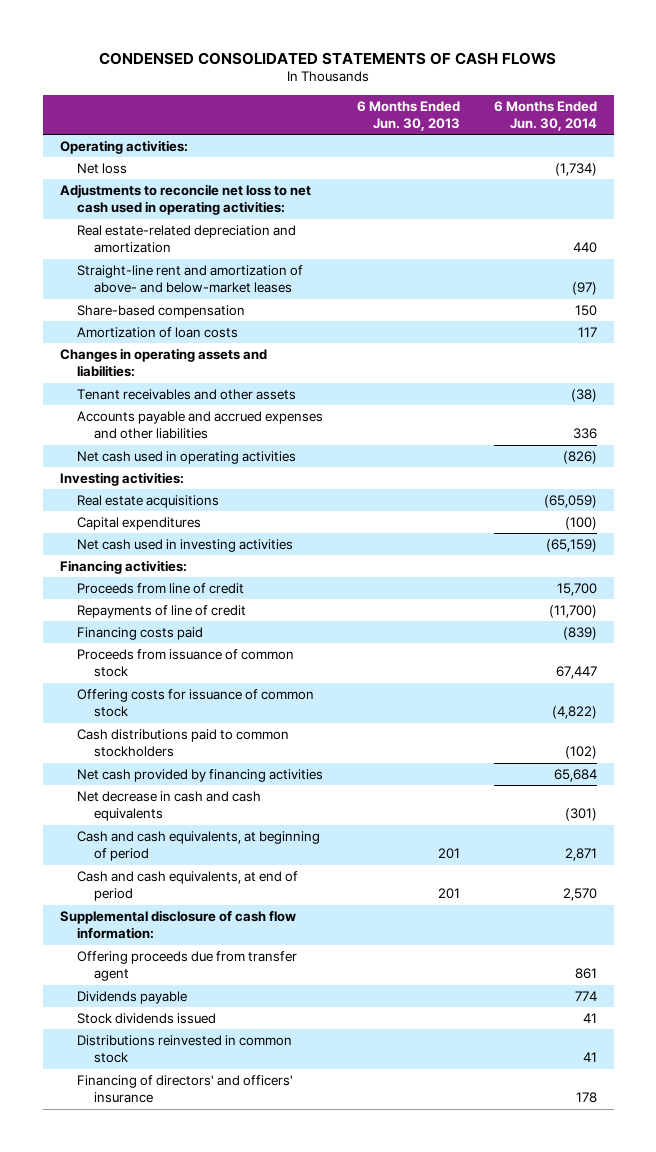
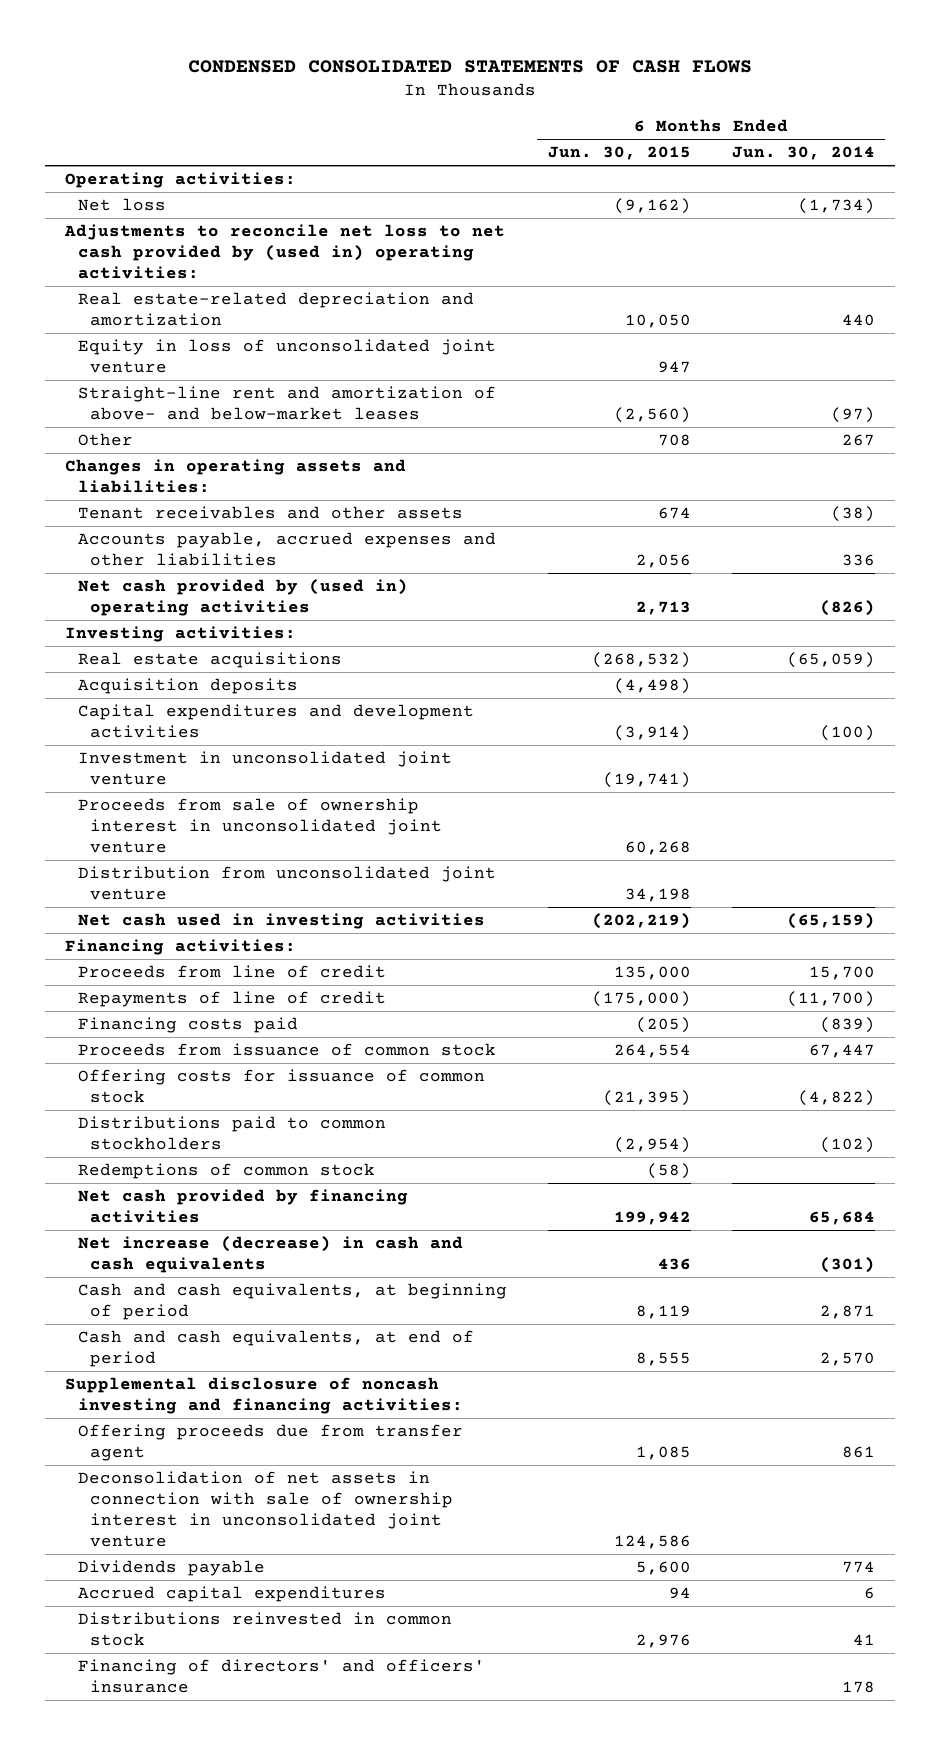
[356,100,460,131] 6 Months Ended Jun. 30, 2013 -> none
none -> [547,146,691,161] Jun. 30, 2015
[59,183,311,216] Adjustments to reconcile net loss to net cash used in operating activities: -> [64,224,506,280] Adjustments to reconcile net loss to net cash provided by (used in) operating activities:
none -> [77,339,496,374] Equity in loss of unconsolidated joint venture
[76,304,245,318] Share-based compensation -> none
[76,326,238,338] Amortization of loan costs -> none
none -> [77,433,133,447] Other
[76,410,323,440] Accounts payable and accrued expenses and other liabilities -> [77,532,496,567] Accounts payable, accrued expenses and other liabilities
[76,450,296,464] Net cash used in operating activities -> [77,579,408,617] Net cash provided by (used in) operating activities
none -> [77,678,298,695] Acquisition deposits
[76,516,201,530] Capital expenditures -> [77,704,474,739] Capital expenditures and development activities
none -> [77,751,452,786] Investment in unconsolidated joint venture
none -> [77,798,443,854] Proceeds from sale of ownership interest in unconsolidated joint venture
none -> [77,866,496,901] Distribution from unconsolidated joint venture
[76,728,289,758] Cash distributions paid to common stockholders -> [77,1116,386,1151] Distributions paid to common stockholders
none -> [77,1163,375,1180] Redemptions of common stock
[76,790,261,822] Net decrease in cash and cash equivalents -> [77,1236,463,1274] Net increase (decrease) in cash and cash equivalents
[59,909,296,940] Supplemental disclosure of cash flow information: -> [65,1377,463,1415] Supplemental disclosure of noncash investing and financing activities:
none -> [77,1471,454,1548] Deconsolidation of net assets in connection with sale of ownership interest in unconsolidated joint venture
[76,1012,216,1024] Stock dividends issued -> none
none -> [77,1586,386,1603] Accrued capital expenditures

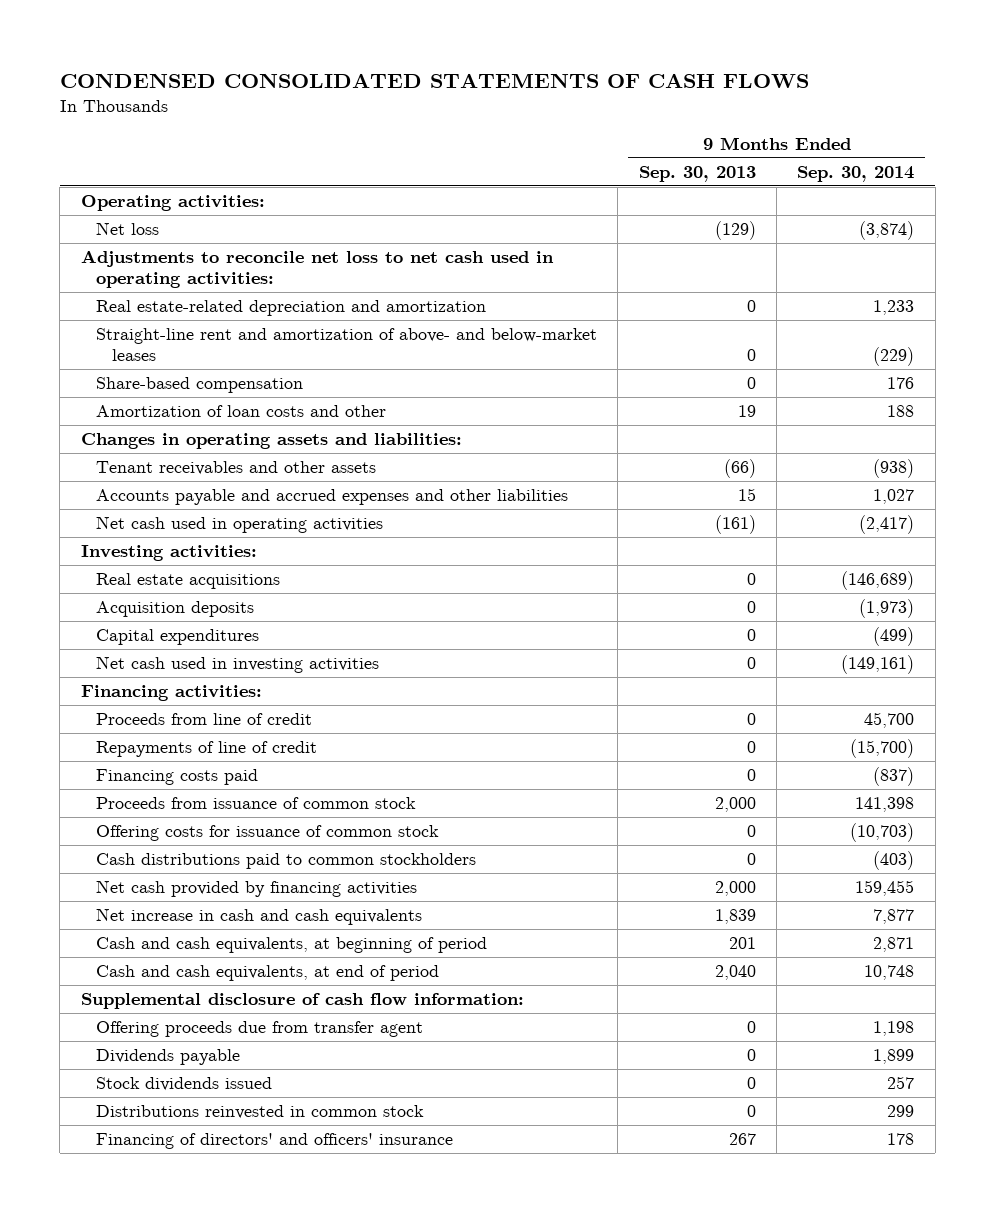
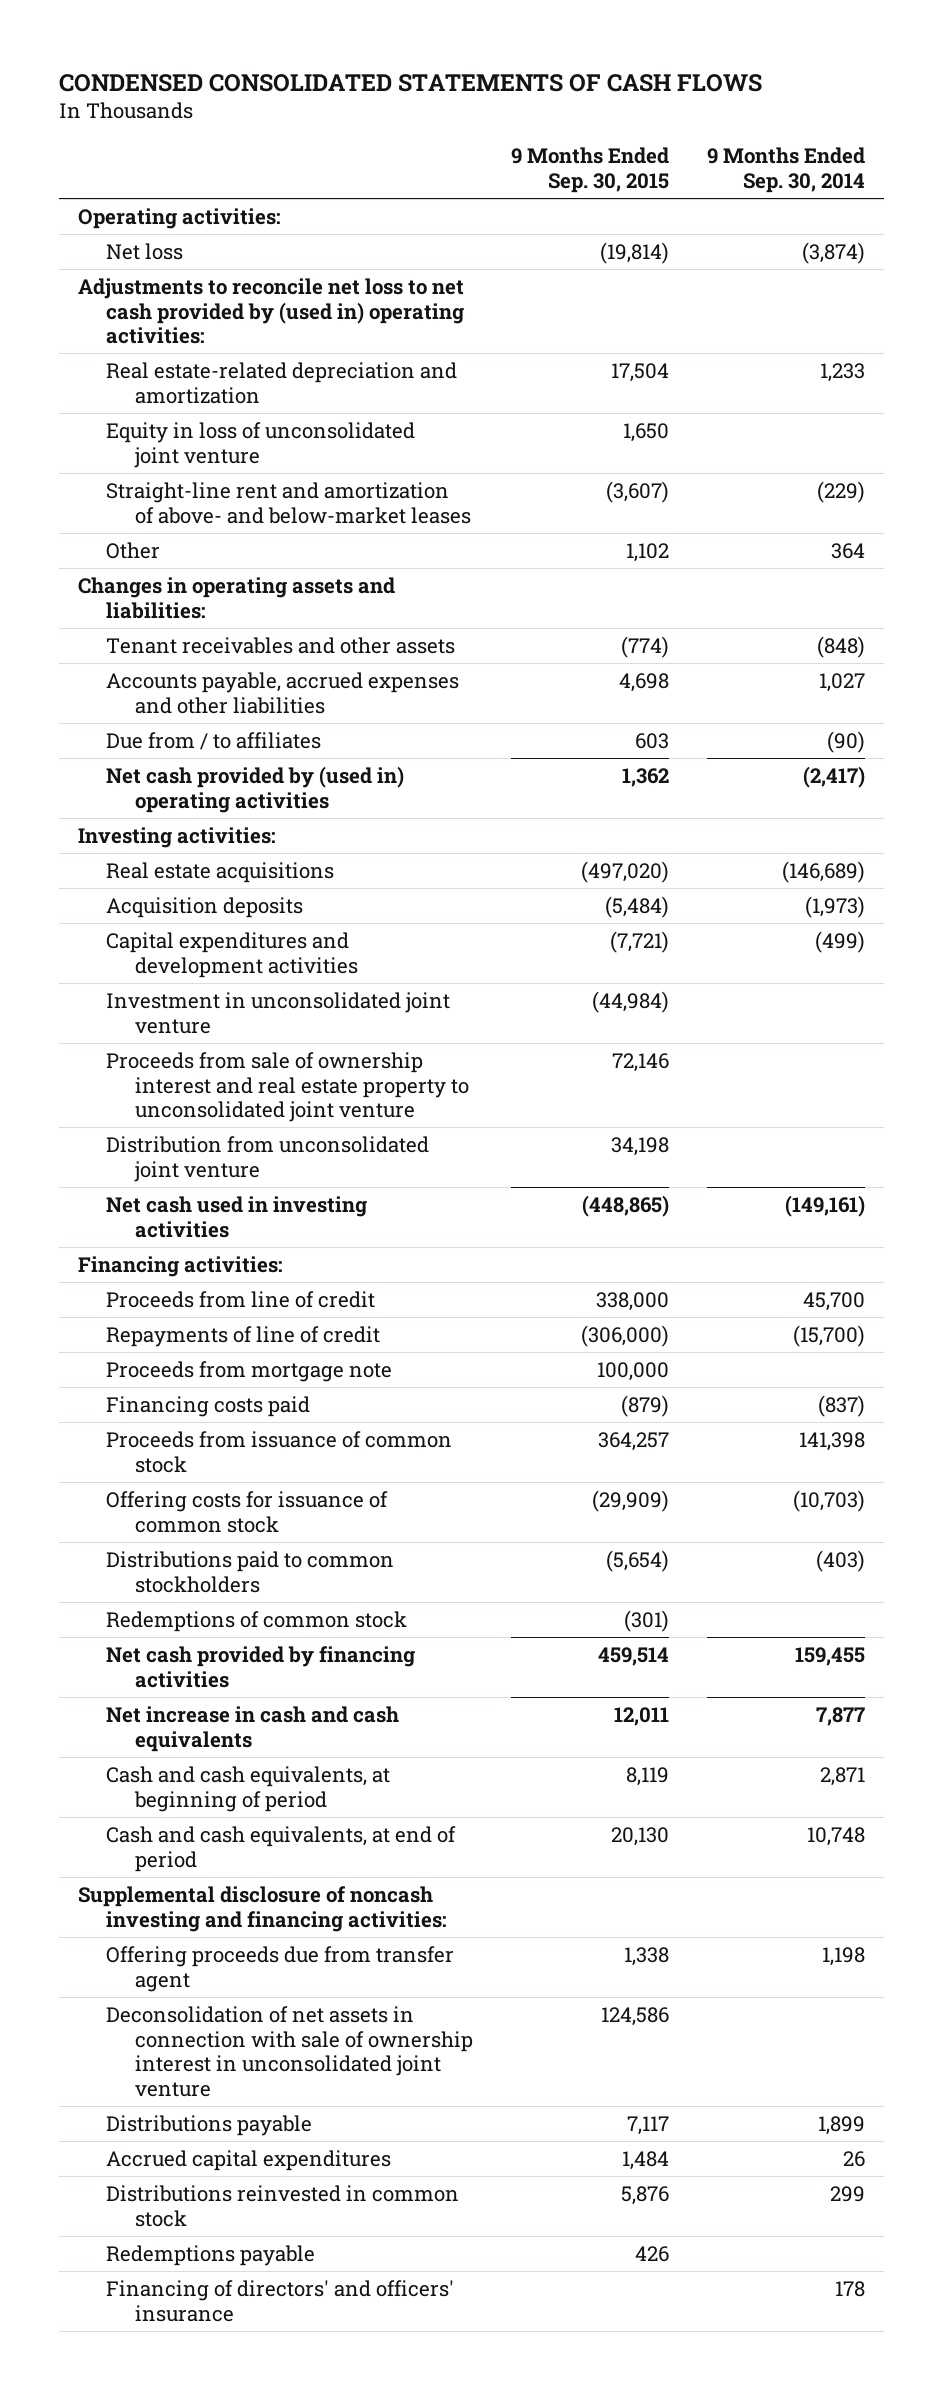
[638,166,756,183] Sep. 30, 2013 -> none
none -> [510,147,669,194] 9 Months Ended Sep. 30, 2015
[80,250,554,289] Adjustments to reconcile net loss to net cash used in operating activities: -> [77,277,465,345] Adjustments to reconcile net loss to net cash provided by (used in) operating activities:
none -> [106,421,416,468] Equity in loss of unconsolidated joint venture
[96,377,304,394] Share-based compensation -> none
[96,405,387,418] Amortization of loan costs and other -> none
none -> [106,541,161,559] Other
[873,459,915,479] (938) -> [816,635,865,658] (848)
[96,489,569,506] Accounts payable and accrued expenses and other liabilities -> [106,671,460,714] Accounts payable, accrued expenses and other liabilities
none -> [106,731,322,750] Due from / to affiliates
[96,516,384,534] Net cash used in operating activities -> [106,765,405,813] Net cash provided by (used in) operating activities
[96,629,260,646] Capital expenditures -> [106,931,358,978] Capital expenditures and development activities
none -> [106,991,451,1034] Investment in unconsolidated joint venture
none -> [106,1051,469,1123] Proceeds from sale of ownership interest and real estate property to unconsolidated joint venture
none -> [106,1135,430,1182] Distribution from unconsolidated joint venture
none -> [106,1360,393,1382] Proceeds from mortgage note
[96,853,477,870] Cash distributions paid to common stockholders -> [106,1550,395,1593] Distributions paid to common stockholders
none -> [106,1610,408,1632] Redemptions of common stock
[80,993,524,1010] Supplemental disclosure of cash flow information: -> [77,1885,448,1932] Supplemental disclosure of noncash investing and financing activities:
[96,1077,273,1092] Stock dividends issued -> none
none -> [106,2005,473,2098] Deconsolidation of net assets in connection with sale of ownership interest in unconsolidated joint venture
[96,1049,241,1066] Dividends payable -> [106,2114,313,2136] Distributions payable
none -> [106,2149,392,2171] Accrued capital expenditures
none -> [106,2244,316,2266] Redemptions payable

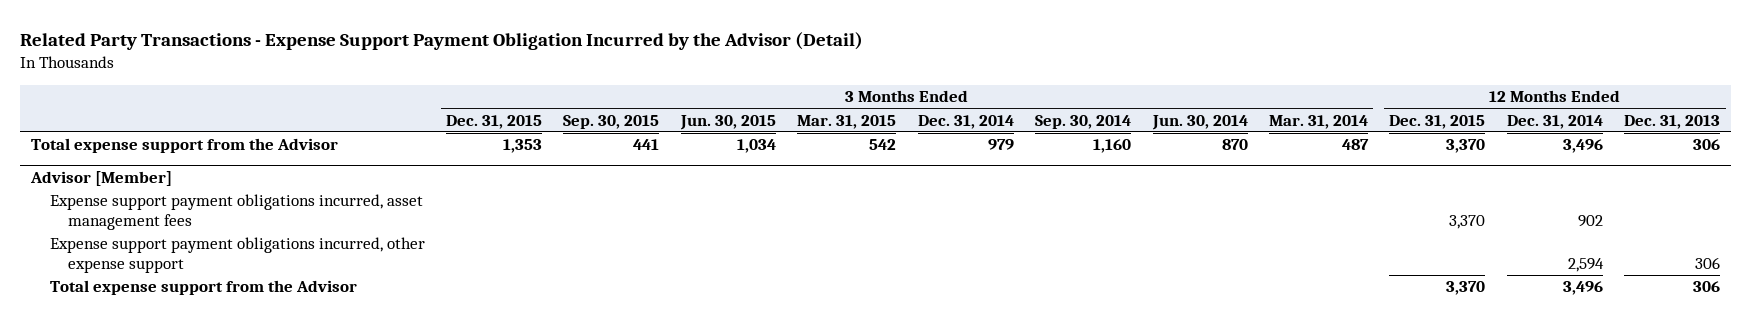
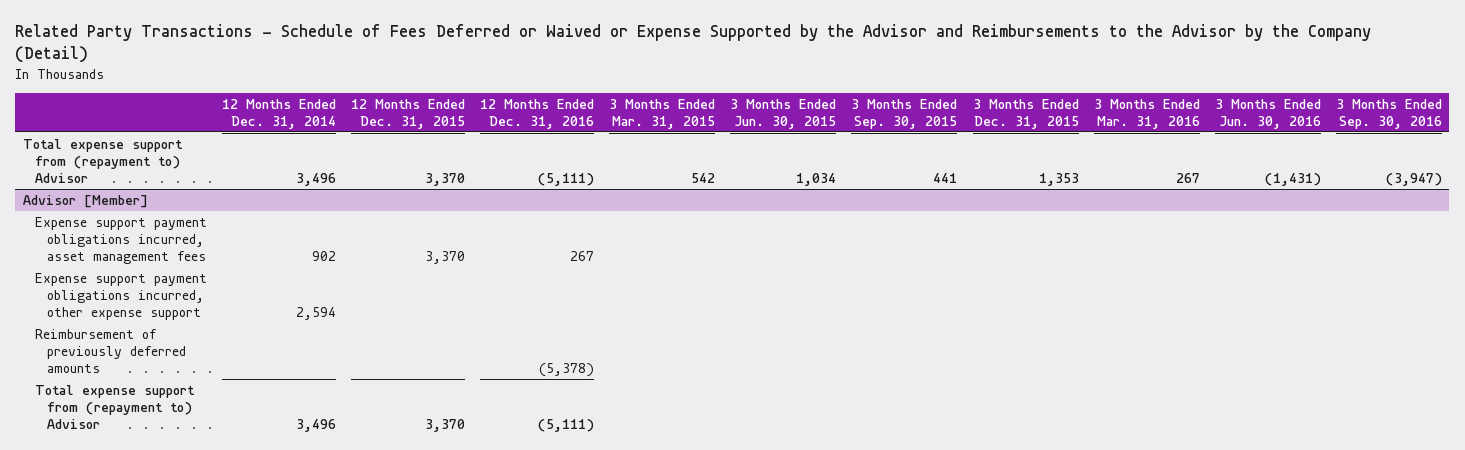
[20,31,864,50] Related Party Transactions - Expense Support Payment Obligation Incurred by the Advisor (Detail) -> [15,24,1372,64] Related Party Transactions - Schedule of Fees Deferred or Waived or Expense Supported by the Advisor and Reimbursements to the Advisor by the Company (Detail)
[917,114,1014,129] Dec. 31, 2014 -> none
[1035,114,1132,129] Sep. 30, 2014 -> none
[1151,114,1248,130] Jun. 30, 2014 -> none
[1268,114,1368,129] Mar. 31, 2014 -> none
[1624,114,1721,129] Dec. 31, 2013 -> none
none -> [480,98,595,129] 12 Months Ended Dec. 31, 2016
none -> [1093,98,1200,129] 3 Months Ended Mar. 31, 2016
none -> [1214,98,1321,129] 3 Months Ended Jun. 30, 2016
none -> [1335,98,1442,129] 3 Months Ended Sep. 30, 2016
[30,138,338,154] Total expense support from the Advisor -> [22,139,183,183] Total expense support from (repayment to) Advisor
none -> [34,329,186,373] Reimbursement of previously deferred amounts
[49,280,357,296] Total expense support from the Advisor -> [34,385,195,429] Total expense support from (repayment to) Advisor

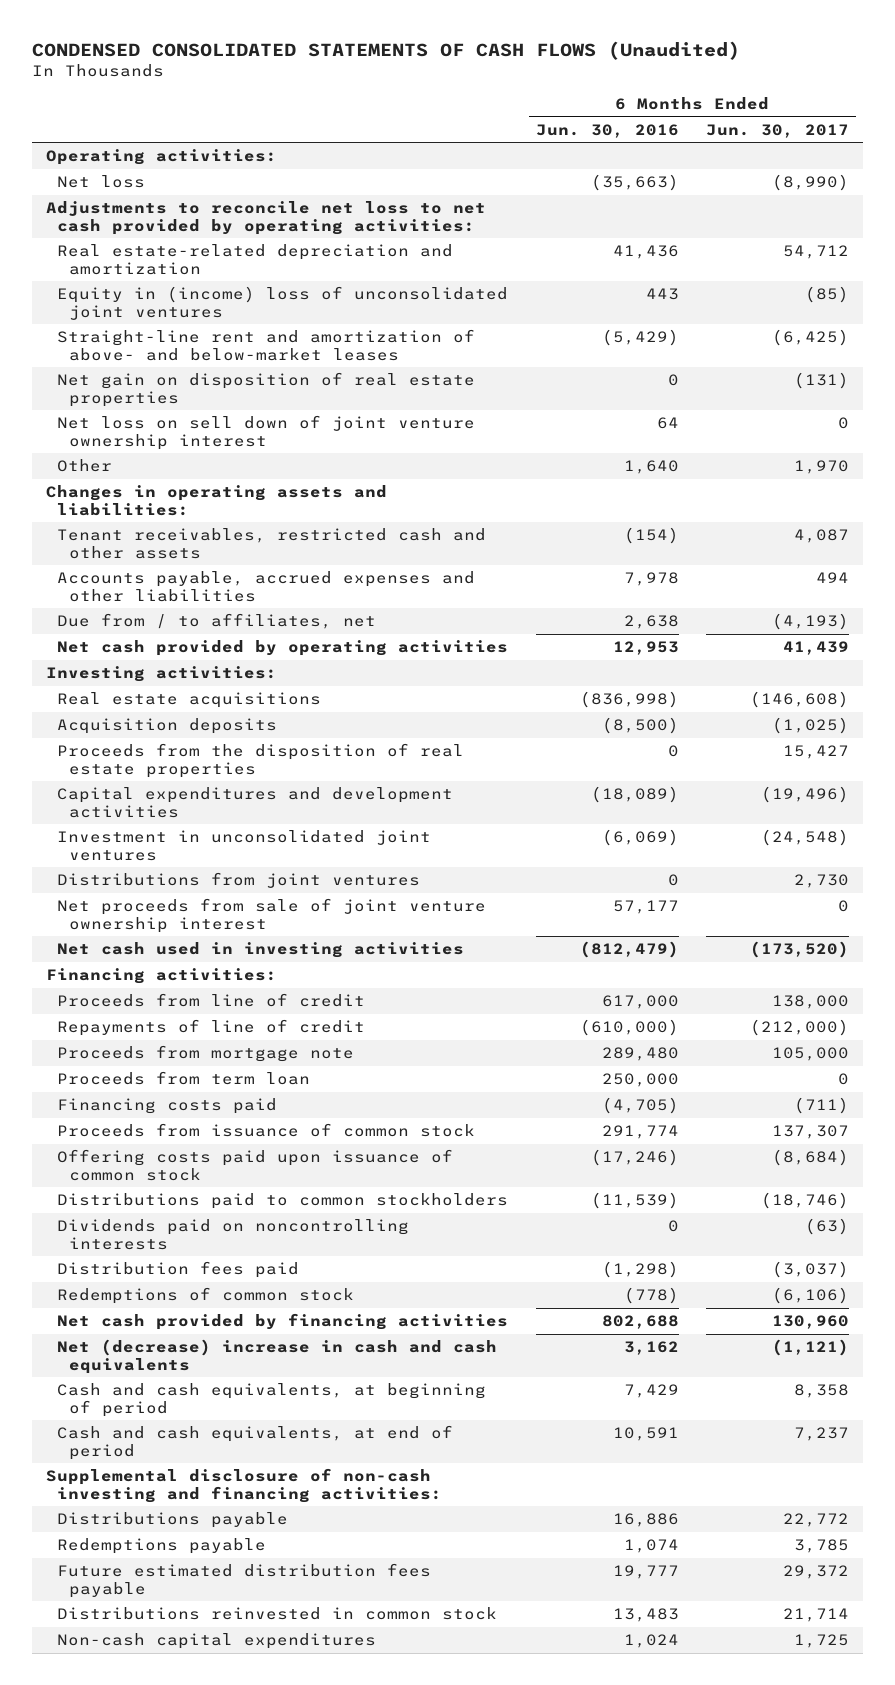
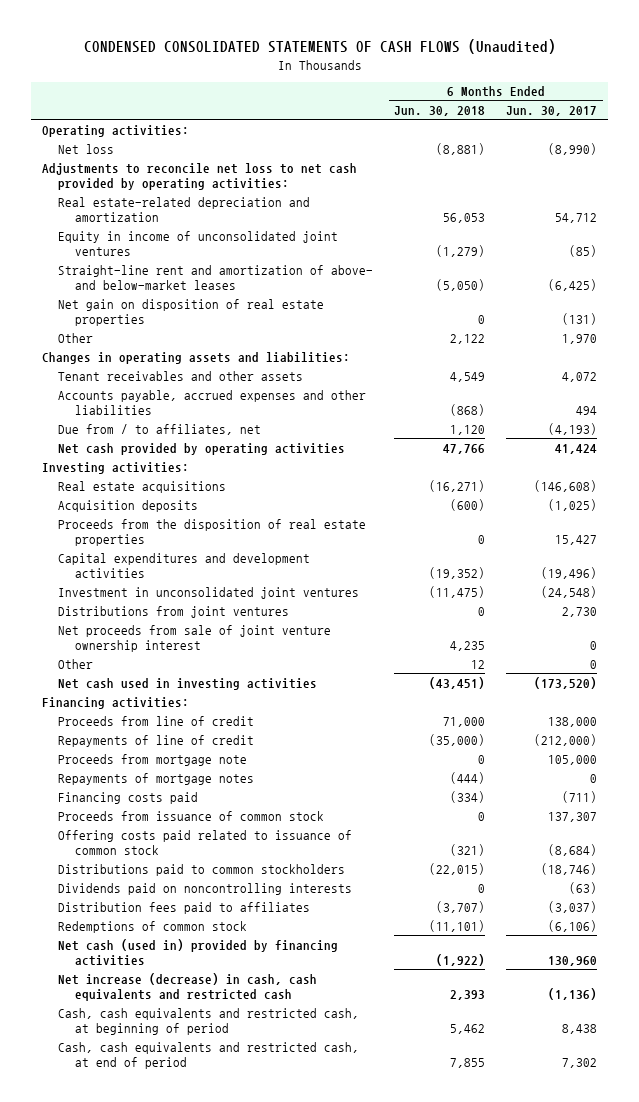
[535,123,679,138] Jun. 30, 2016 -> none
none -> [394,105,486,116] Jun. 30, 2018
[57,286,509,320] Equity in (income) loss of unconsolidated joint ventures -> [58,230,339,256] Equity in income of unconsolidated joint ventures
[57,415,476,450] Net loss on sell down of joint venture ownership interest -> none
[57,528,487,559] Tenant receivables, restricted cash and other assets -> [58,370,304,381] Tenant receivables and other assets
[794,529,850,544] 4,087 -> [562,371,598,382] 4,072
[783,641,850,656] 41,439 -> [555,443,598,454] 41,424
none -> [58,658,94,669] Other
[57,1071,311,1086] Proceeds from term loan -> none
none -> [58,772,255,785] Repayments of mortgage notes
[57,1149,454,1181] Offering costs paid upon issuance of common stock -> [58,829,353,855] Offering costs paid related to issuance of common stock
[57,1261,300,1279] Distribution fees paid -> [58,901,311,914] Distribution fees paid to affiliates
[46,1468,443,1503] Supplemental disclosure of non-cash investing and financing activities: -> none
[57,1512,289,1529] Distributions payable -> none
[57,1538,267,1555] Redemptions payable -> none
[57,1563,432,1598] Future estimated distribution fees payable -> none
[57,1607,498,1621] Distributions reinvested in common stock -> none
[57,1633,377,1650] Non-cash capital expenditures -> none
[57,1313,509,1331] Net cash provided by financing activities -> [58,938,339,966] Net cash (used in) provided by financing activities
[57,1339,498,1374] Net (decrease) increase in cash and cash equivalents -> [58,972,318,1001] Net increase (decrease) in cash, cash equivalents and restricted cash
[772,1339,850,1357] (1,121) -> [548,987,598,1000] (1,136)
[57,1383,487,1417] Cash and cash equivalents, at beginning of period -> [58,1007,360,1035] Cash, cash equivalents and restricted cash, at beginning of period
[794,1384,850,1399] 8,358 -> [562,1023,598,1034] 8,438
[57,1425,454,1460] Cash and cash equivalents, at end of period -> [58,1041,360,1069] Cash, cash equivalents and restricted cash, at end of period
[794,1427,850,1442] 7,237 -> [562,1057,598,1068] 7,302

